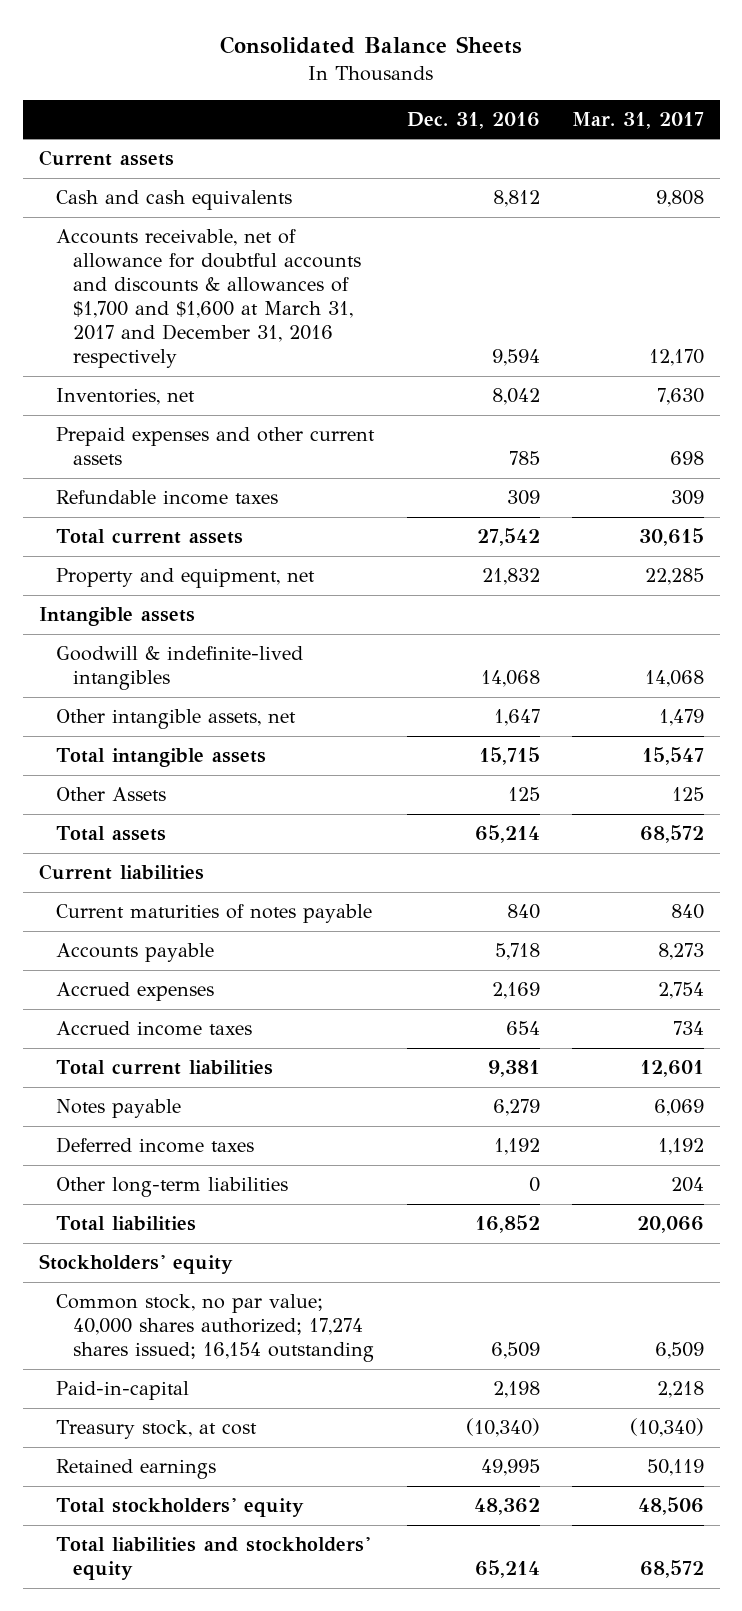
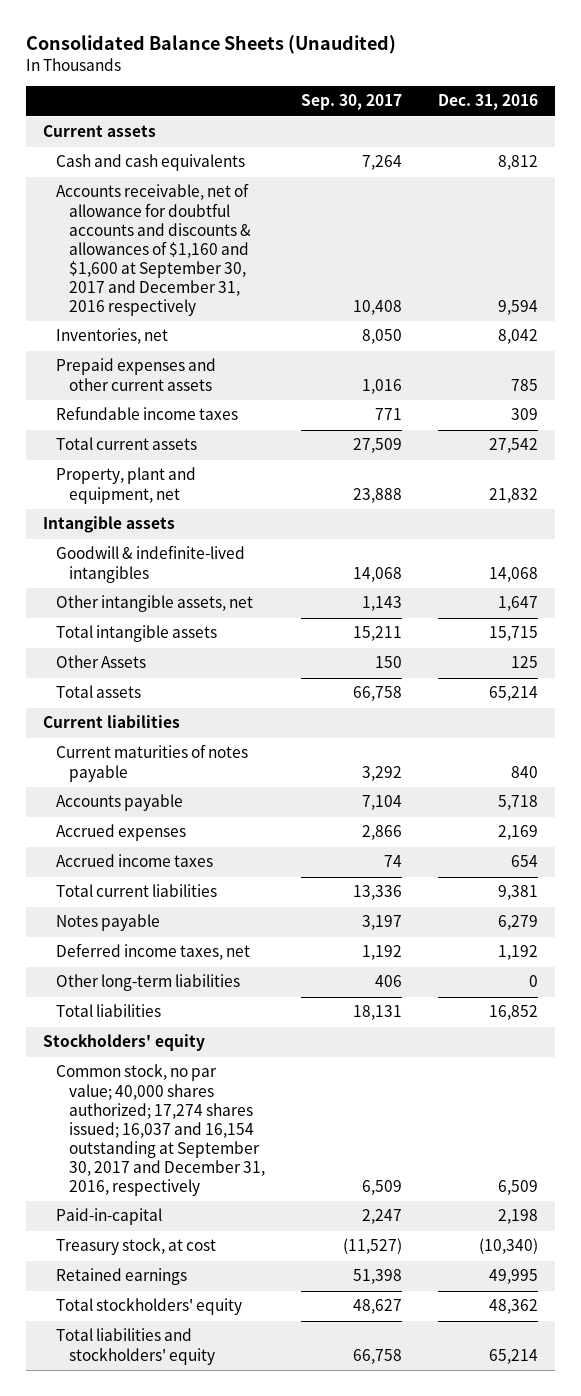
[220,36,523,55] Consolidated Balance Sheets -> [25,34,396,54] Consolidated Balance Sheets (Unaudited)
[571,111,704,129] Mar. 31, 2017 -> none
none -> [300,94,402,111] Sep. 30, 2017
[56,229,362,369] Accounts receivable, net of allowance for doubtful accounts and discounts & allowances of $1,700 and $1,600 at March 31, 2017 and December 31, 2016 respectively -> [56,183,252,317] Accounts receivable, net of allowance for doubtful accounts and discounts & allowances of $1,160 and $1,600 at September 30, 2017 and December 31, 2016 respectively
[56,568,316,589] Property and equipment, net -> [56,467,197,504] Property, plant and equipment, net
[56,1137,255,1154] Deferred income taxes -> [56,943,251,961] Deferred income taxes, net
[56,1294,375,1363] Common stock, no par value; 40,000 shares authorized; 17,274 shares issued; 16,154 outstanding -> [56,1064,266,1197] Common stock, no par value; 40,000 shares authorized; 17,274 shares issued; 16,037 and 16,154 outstanding at September 30, 2017 and December 31, 2016, respectively

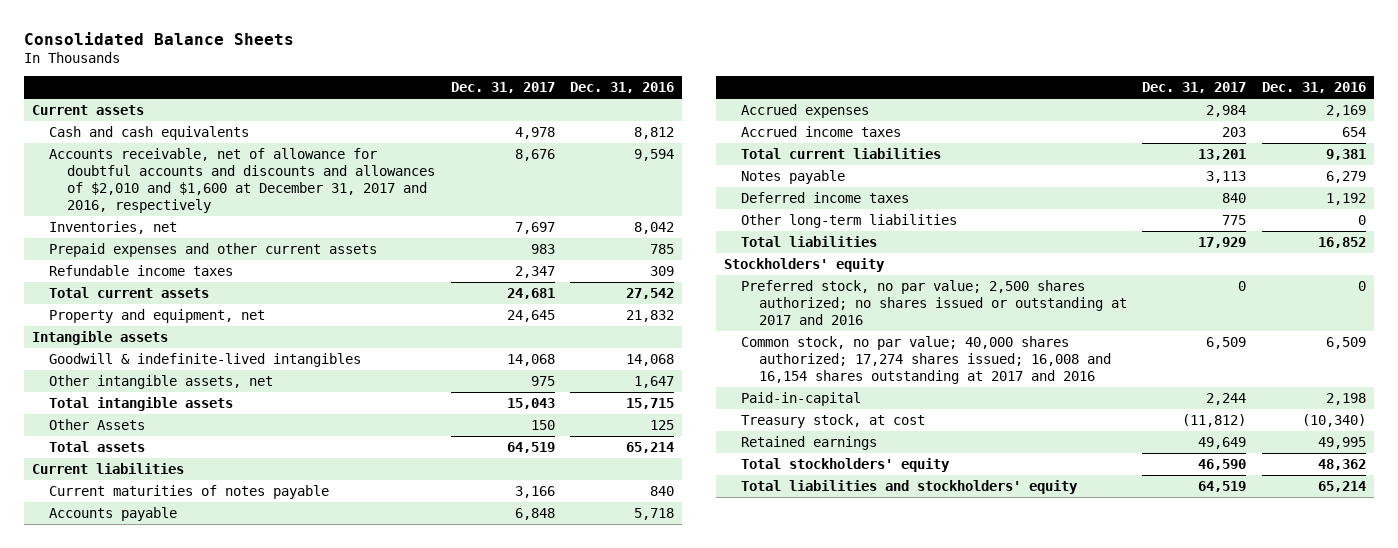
[25,34,396,54] Consolidated Balance Sheets (Unaudited) -> [23,31,294,45] Consolidated Balance Sheets
[300,94,402,111] Sep. 30, 2017 -> none
none -> [450,82,555,94] Dec. 31, 2017
[56,183,252,317] Accounts receivable, net of allowance for doubtful accounts and discounts & allowances of $1,160 and $1,600 at September 30, 2017 and December 31, 2016 respectively -> [49,147,435,214] Accounts receivable, net of allowance for doubtful accounts and discounts and allowances of $2,010 and $1,600 at December 31, 2017 and 2016, respectively
[56,467,197,504] Property, plant and equipment, net -> [49,308,266,323] Property and equipment, net
[56,943,251,961] Deferred income taxes, net -> [741,191,910,203] Deferred income taxes
none -> [741,279,1127,326] Preferred stock, no par value; 2,500 shares authorized; no shares issued or outstanding at 2017 and 2016
[56,1064,266,1197] Common stock, no par value; 40,000 shares authorized; 17,274 shares issued; 16,037 and 16,154 outstanding at September 30, 2017 and December 31, 2016, respectively -> [741,335,1111,385] Common stock, no par value; 40,000 shares authorized; 17,274 shares issued; 16,008 and 16,154 shares outstanding at 2017 and 2016

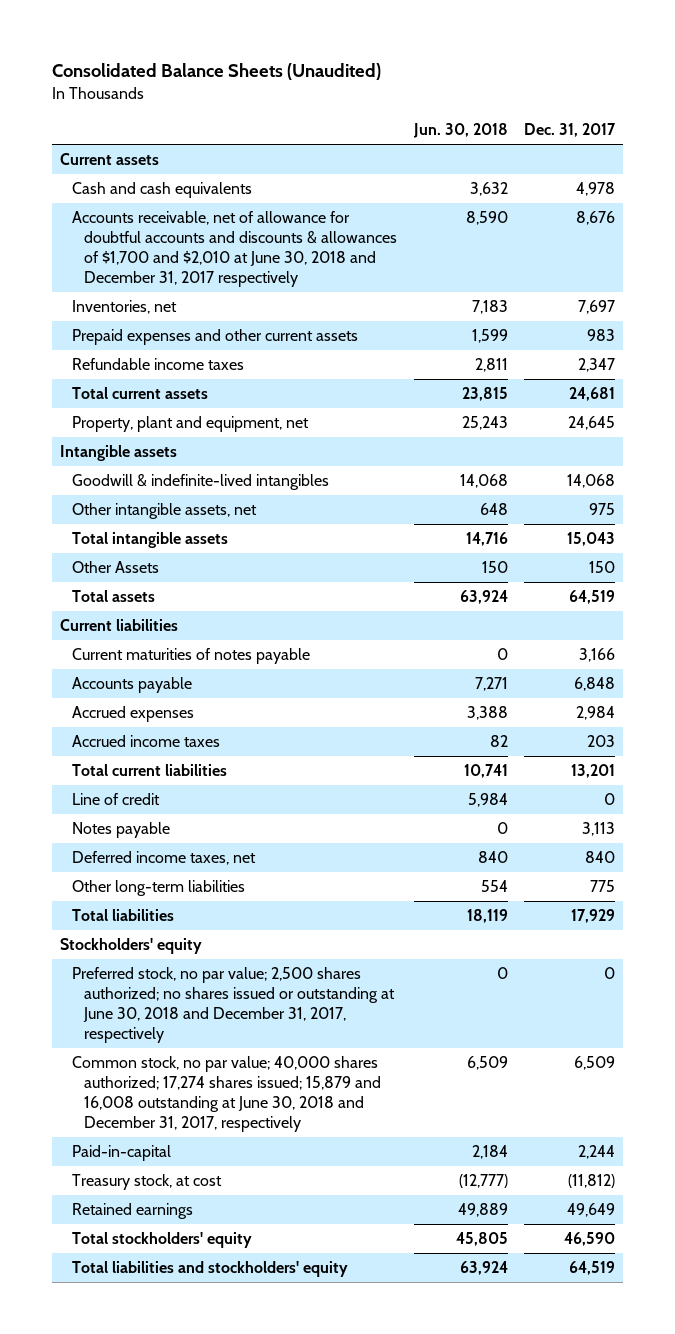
[23,31,294,45] Consolidated Balance Sheets -> [52,63,382,81] Consolidated Balance Sheets (Unaudited)
[570,82,675,94] Dec. 31, 2016 -> none
none -> [412,123,508,139] Jun. 30, 2018
[49,147,435,214] Accounts receivable, net of allowance for doubtful accounts and discounts and allowances of $2,010 and $1,600 at December 31, 2017 and 2016, respectively -> [72,211,398,287] Accounts receivable, net of allowance for doubtful accounts and discounts & allowances of $1,700 and $2,010 at June 30, 2018 and December 31, 2017 respectively
[49,308,266,323] Property and equipment, net -> [72,416,310,433] Property, plant and equipment, net
none -> [72,793,161,806] Line of credit
[741,191,910,203] Deferred income taxes -> [72,851,257,866] Deferred income taxes, net
[741,279,1127,326] Preferred stock, no par value; 2,500 shares authorized; no shares issued or outstanding at 2017 and 2016 -> [72,967,396,1043] Preferred stock, no par value; 2,500 shares authorized; no shares issued or outstanding at June 30, 2018 and December 31, 2017, respectively
[741,335,1111,385] Common stock, no par value; 40,000 shares authorized; 17,274 shares issued; 16,008 and 16,154 shares outstanding at 2017 and 2016 -> [72,1056,382,1132] Common stock, no par value; 40,000 shares authorized; 17,274 shares issued; 15,879 and 16,008 outstanding at June 30, 2018 and December 31, 2017, respectively

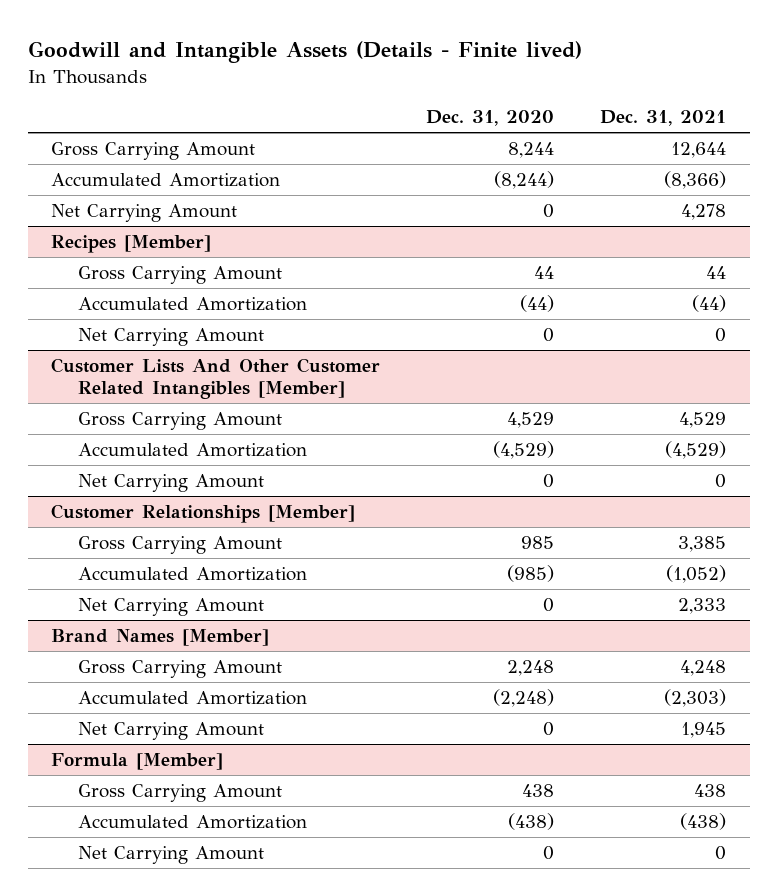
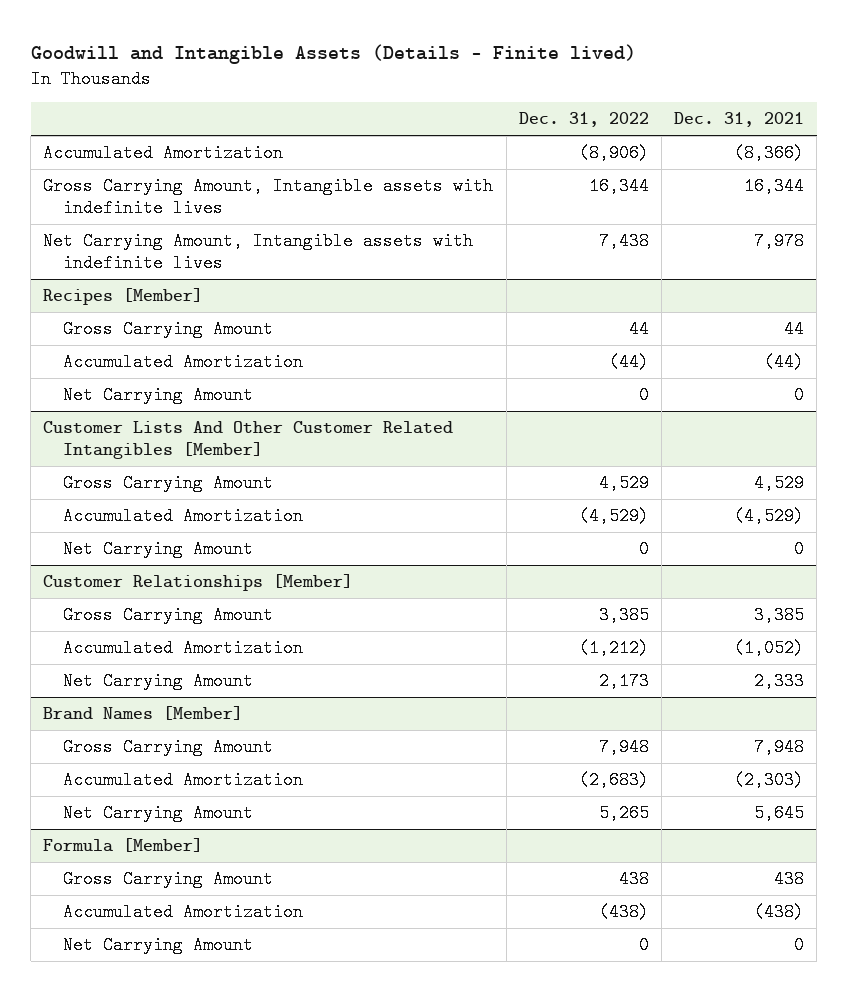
[426,110,555,127] Dec. 31, 2020 -> none
none -> [518,112,649,128] Dec. 31, 2022
[51,141,256,160] Gross Carrying Amount -> none
[51,203,238,222] Net Carrying Amount -> none
none -> [43,177,494,218] Gross Carrying Amount, Intangible assets with indefinite lives
none -> [43,232,474,273] Net Carrying Amount, Intangible assets with indefinite lives
[680,659,727,676] 4,248 -> [754,738,805,757] 7,948
[681,721,727,738] 1,945 -> [754,804,805,823] 5,645

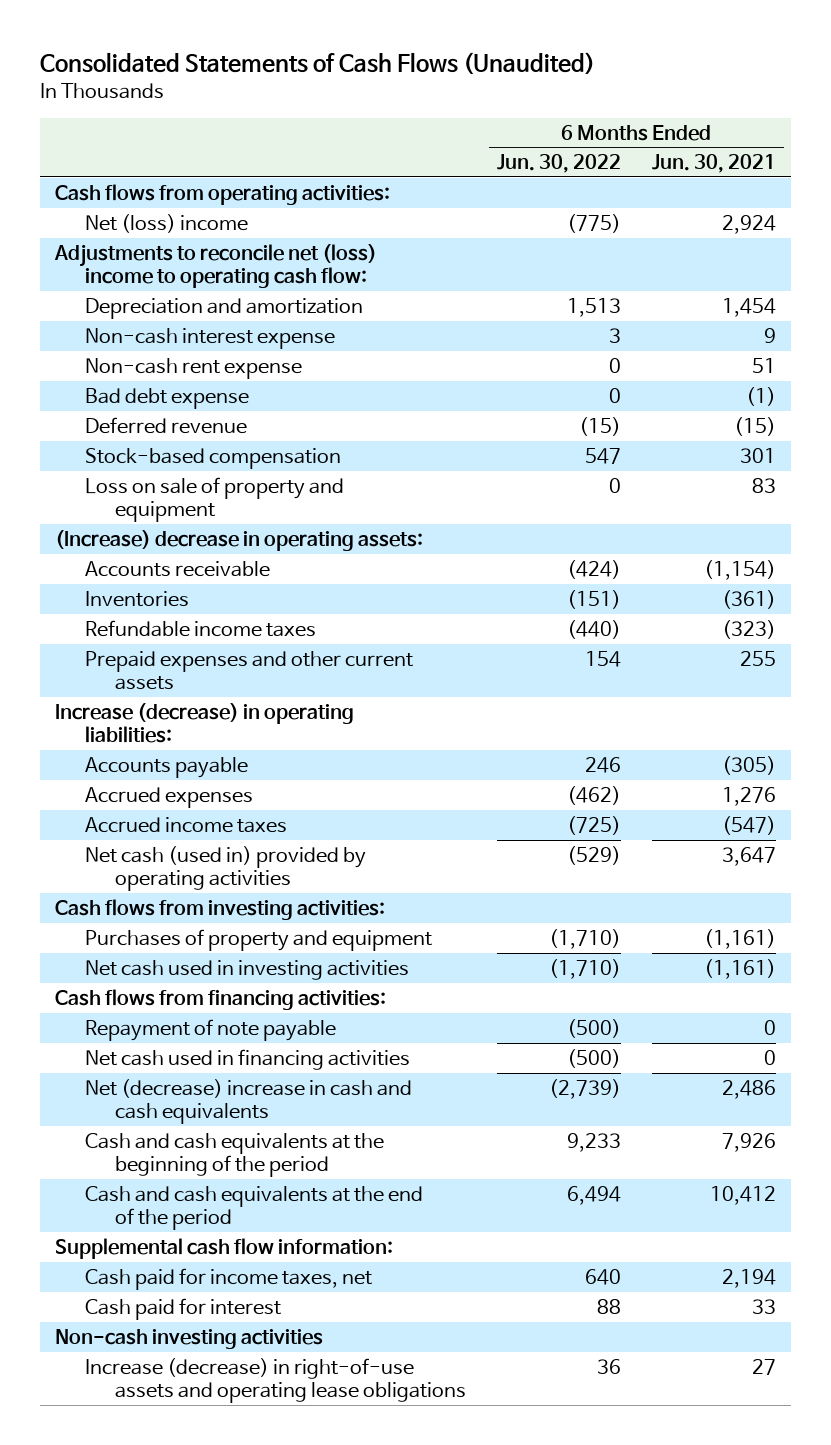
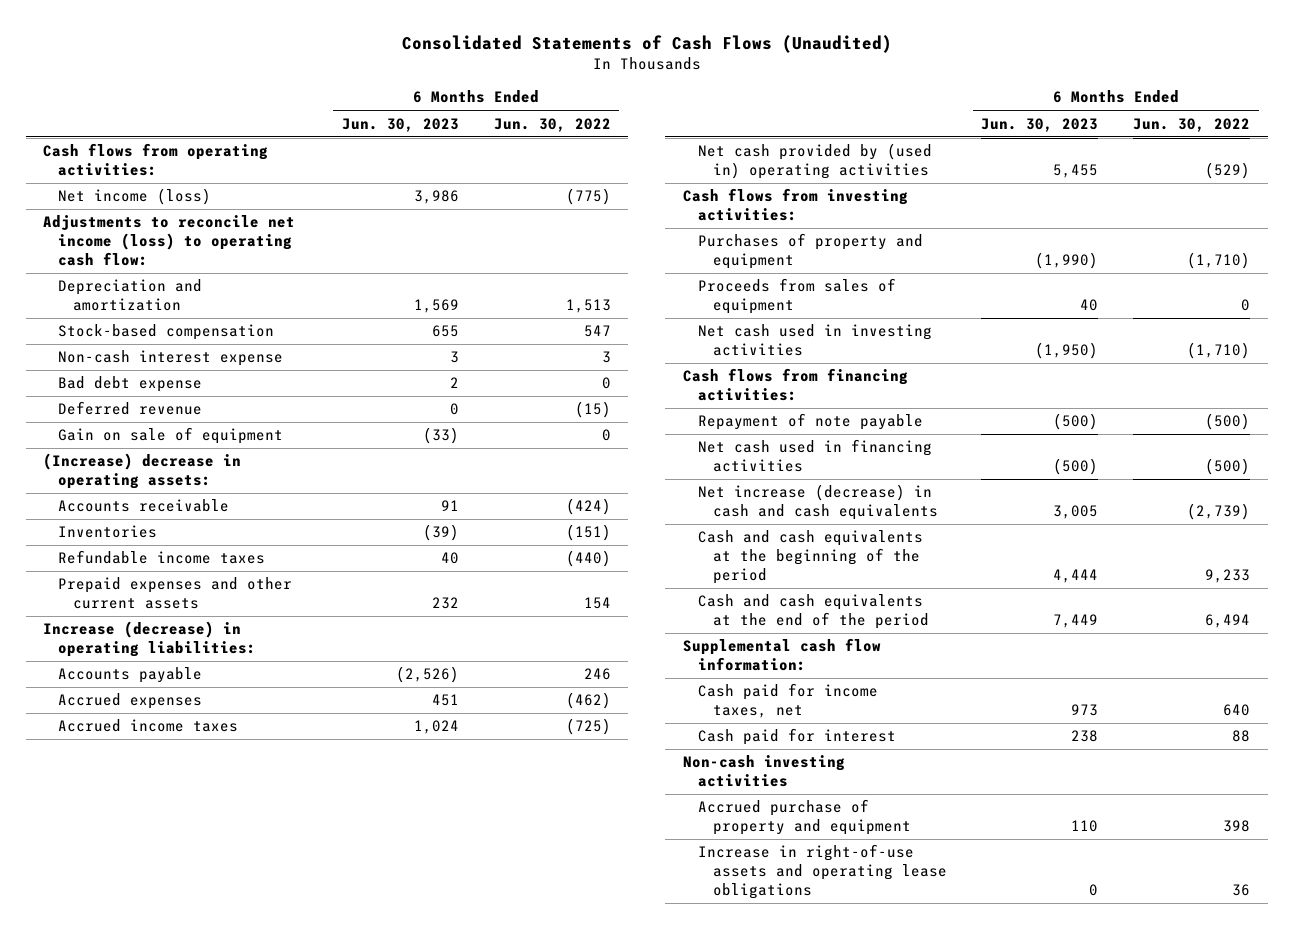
[651,154,776,174] Jun. 30, 2021 -> none
none -> [342,117,460,132] Jun. 30, 2023
[85,214,249,234] Net (loss) income -> [58,188,212,206] Net income (loss)
[54,244,378,289] Adjustments to reconcile net (loss) income to operating cash flow: -> [43,215,296,266] Adjustments to reconcile net income (loss) to operating cash flow:
[85,448,342,470] Stock-based compensation -> [58,324,275,341] Stock-based compensation
[85,358,303,380] Non-cash rent expense -> none
[85,477,345,523] Loss on sale of property and equipment -> [58,427,284,445] Gain on sale of equipment
[85,846,367,892] Net cash (used in) provided by operating activities -> [697,143,932,180] Net cash provided by (used in) operating activities
none -> [697,278,896,315] Proceeds from sales of equipment
[85,1079,413,1125] Net (decrease) increase in cash and cash equivalents -> [697,484,938,521] Net increase (decrease) in cash and cash equivalents
none -> [697,799,911,836] Accrued purchase of property and equipment
[85,1358,466,1404] Increase (decrease) in right-of-use assets and operating lease obligations -> [697,844,947,899] Increase in right-of-use assets and operating lease obligations

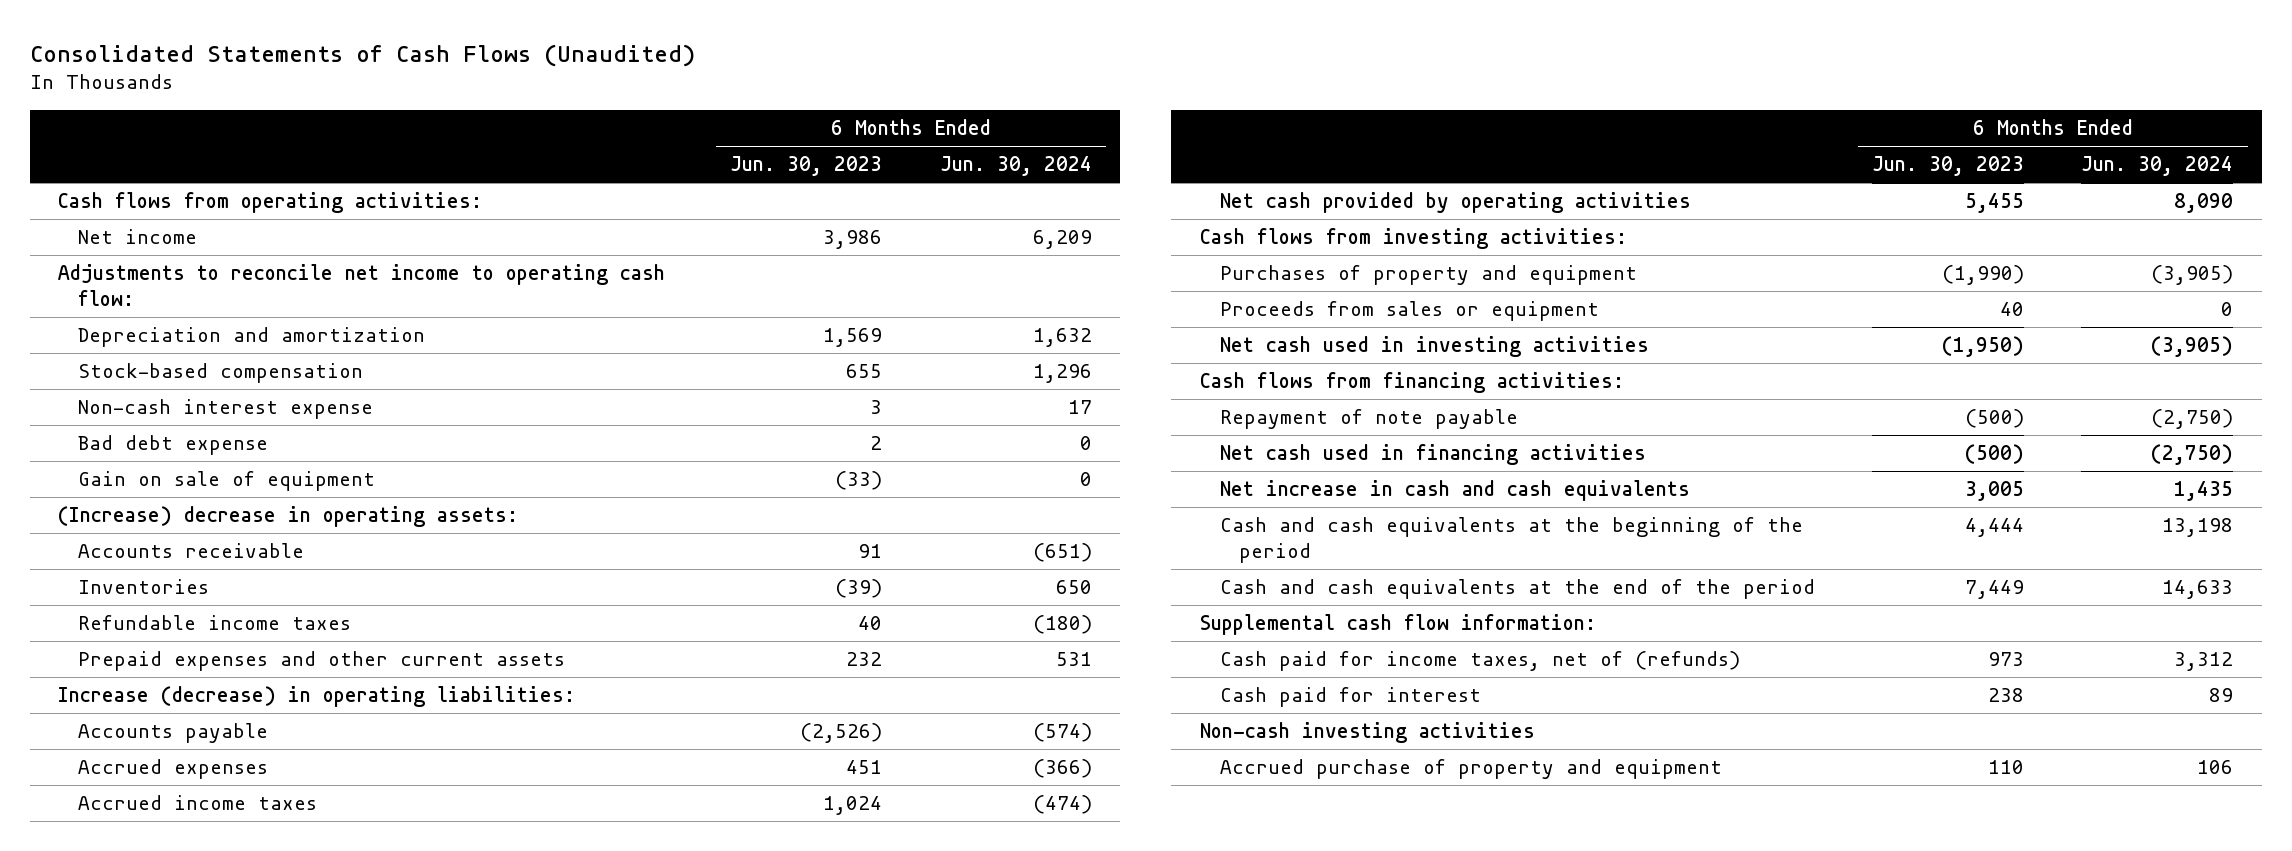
[493,117,611,132] Jun. 30, 2022 -> none
none -> [939,156,1092,177] Jun. 30, 2024
[58,188,212,206] Net income (loss) -> [78,229,198,245] Net income
[43,215,296,266] Adjustments to reconcile net income (loss) to operating cash flow: -> [58,264,666,307] Adjustments to reconcile net income to operating cash flow:
[58,401,203,416] Deferred revenue -> none
[697,143,932,180] Net cash provided by (used in) operating activities -> [1219,192,1691,214] Net cash provided by operating activities
[697,278,896,315] Proceeds from sales of equipment -> [1219,301,1599,322] Proceeds from sales or equipment
[697,484,938,521] Net increase (decrease) in cash and cash equivalents -> [1219,480,1690,502] Net increase in cash and cash equivalents
[697,683,878,719] Cash paid for income taxes, net -> [1219,651,1740,672] Cash paid for income taxes, net of (refunds)
[697,844,947,899] Increase in right-of-use assets and operating lease obligations -> none

